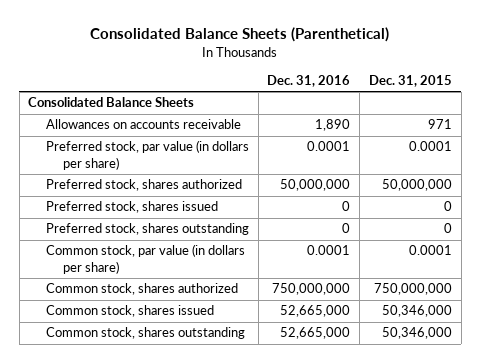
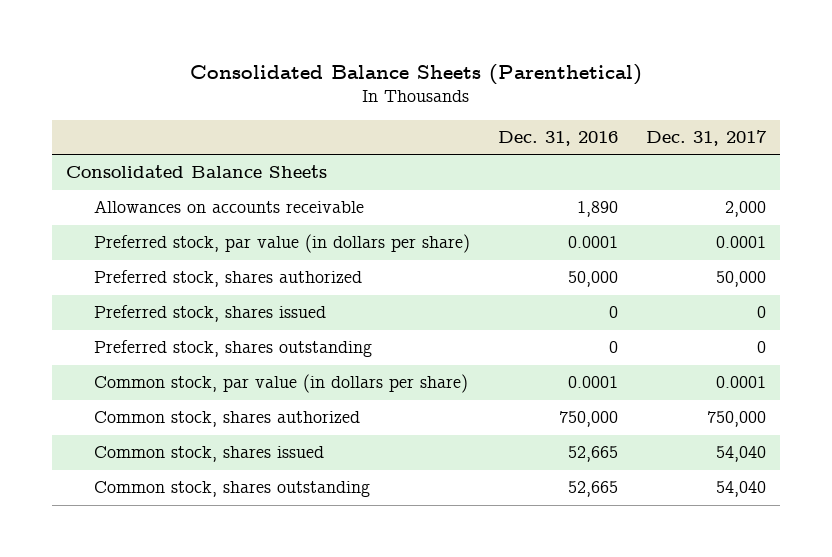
[368,75,452,88] Dec. 31, 2015 -> none
none -> [645,129,767,146] Dec. 31, 2017
[280,179,351,192] 50,000,000 -> [567,271,618,288] 50,000
[272,283,351,296] 750,000,000 -> [558,411,618,428] 750,000
[280,305,351,318] 52,665,000 -> [567,446,618,463] 52,665
[280,327,351,340] 52,665,000 -> [567,481,618,498] 52,665

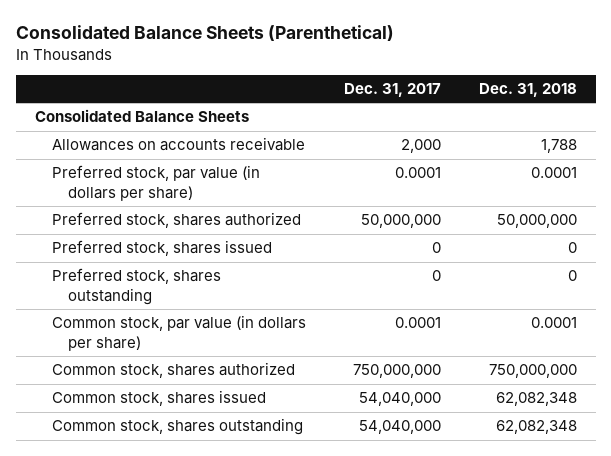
[497,130,618,146] Dec. 31, 2016 -> none
none -> [478,83,577,98] Dec. 31, 2018
[715,271,766,288] 50,000 -> [360,214,441,229] 50,000,000
[706,411,766,428] 750,000 -> [352,364,441,379] 750,000,000
[715,446,766,463] 54,040 -> [358,392,441,407] 54,040,000
[715,481,766,498] 54,040 -> [358,420,441,435] 54,040,000

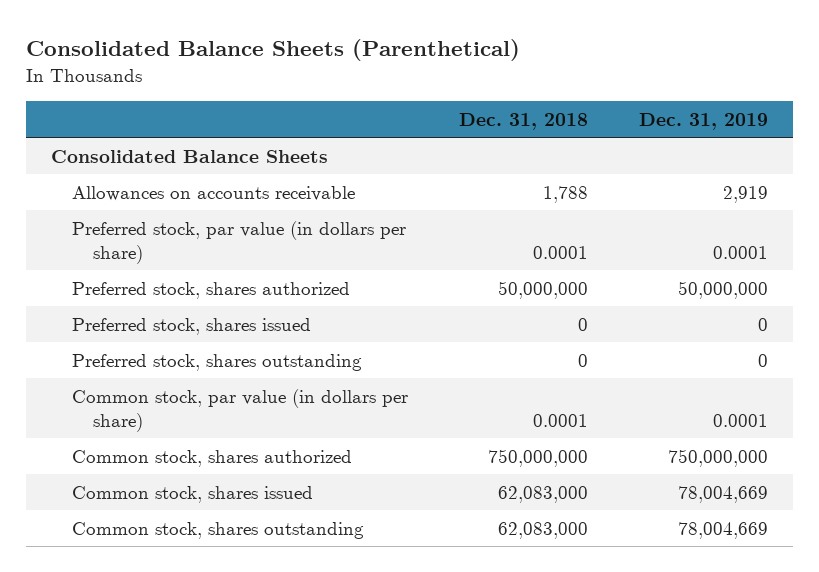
[343,83,441,98] Dec. 31, 2017 -> none
none -> [638,112,768,130] Dec. 31, 2019
[495,392,577,407] 62,082,348 -> [497,485,588,503] 62,083,000
[495,420,577,435] 62,082,348 -> [497,521,588,539] 62,083,000

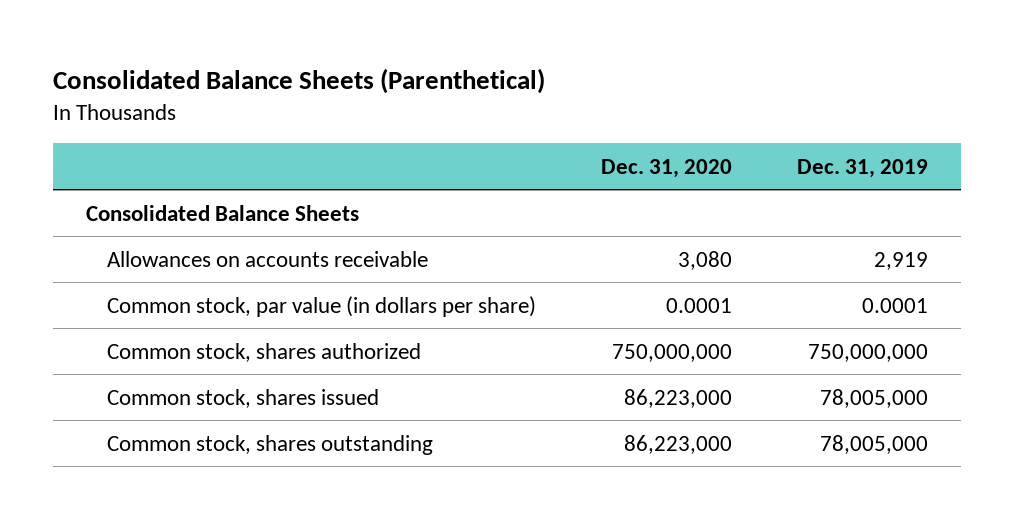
[458,112,588,130] Dec. 31, 2018 -> none
none -> [600,158,732,178] Dec. 31, 2020
[72,220,407,264] Preferred stock, par value (in dollars per share) -> none
[72,281,351,299] Preferred stock, shares authorized -> none
[72,317,312,335] Preferred stock, shares issued -> none
[72,353,363,371] Preferred stock, shares outstanding -> none
[677,485,768,503] 78,004,669 -> [820,388,929,408] 78,005,000
[677,521,768,539] 78,004,669 -> [820,434,929,454] 78,005,000

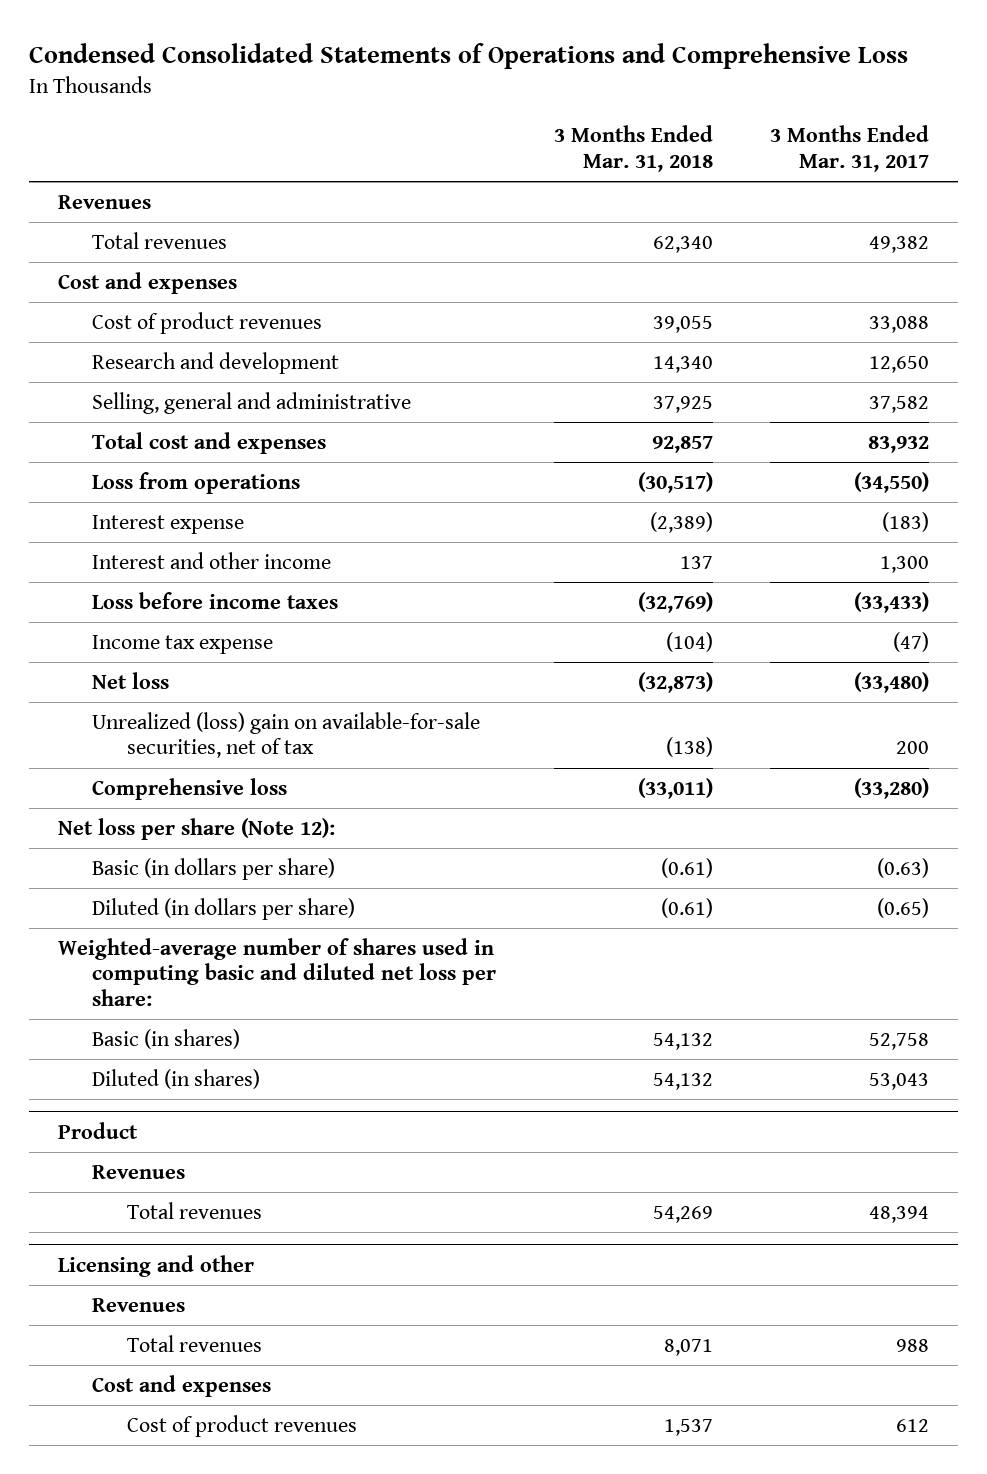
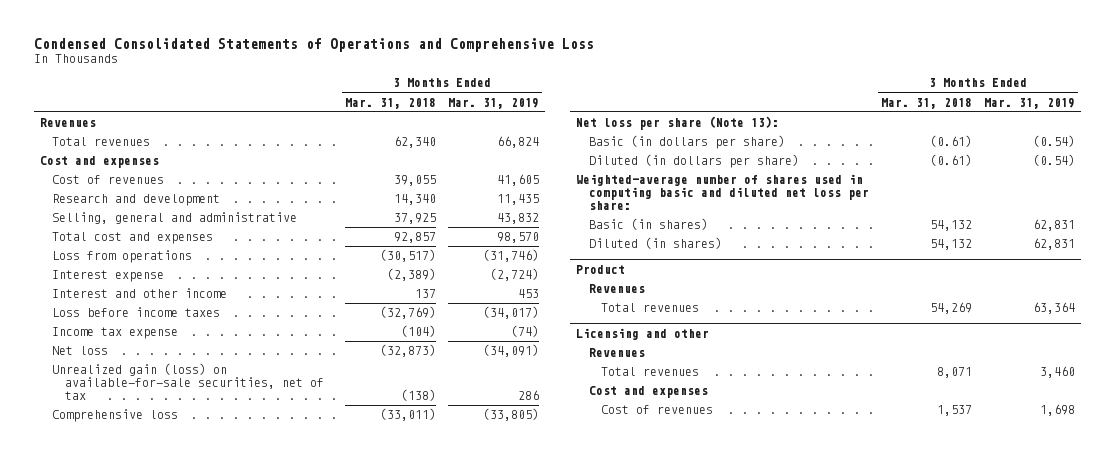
[770,125,930,172] 3 Months Ended Mar. 31, 2017 -> none
none -> [447,97,539,109] Mar. 31, 2019
[92,311,323,334] Cost of product revenues -> [52,175,165,185] Cost of revenues
[92,711,481,759] Unrealized (loss) gain on available-for-sale securities, net of tax -> [52,363,324,401] Unrealized gain (loss) on available-for-sale securities, net of tax
[57,817,335,840] Net loss per share (Note 12): -> [576,116,780,131] Net loss per share (Note 13):
[126,1414,357,1437] Cost of product revenues -> [601,405,714,415] Cost of revenues

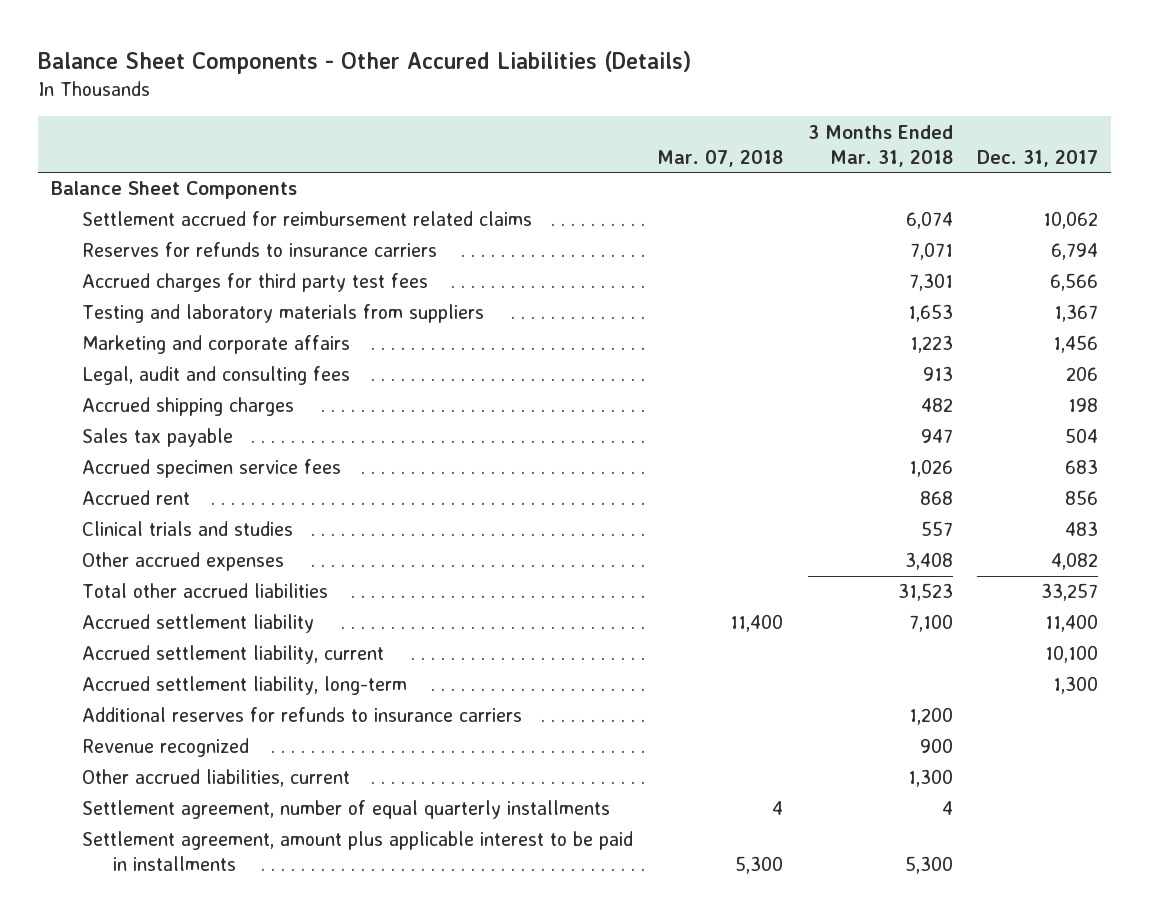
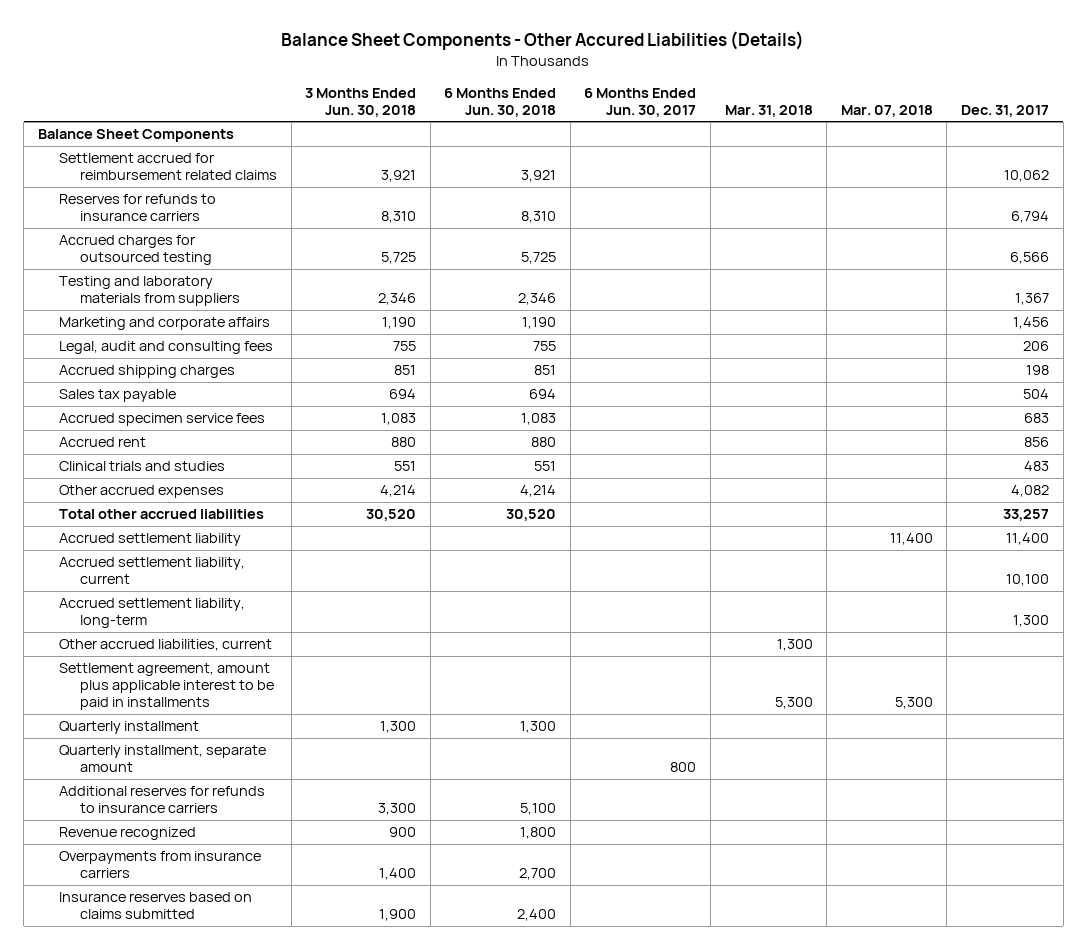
[807,124,953,167] 3 Months Ended Mar. 31, 2018 -> none
none -> [305,87,417,117] 3 Months Ended Jun. 30, 2018
none -> [444,87,557,117] 6 Months Ended Jun. 30, 2018
none -> [584,87,697,117] 6 Months Ended Jun. 30, 2017
none -> [724,104,813,117] Mar. 31, 2018
[81,273,428,293] Accrued charges for third party test fees -> [58,235,212,266] Accrued charges for outsourced testing
[81,800,610,820] Settlement agreement, number of equal quarterly installments -> none
none -> [58,721,199,735] Quarterly installment
none -> [58,745,266,773] Quarterly installment, separate amount
[81,707,522,723] Additional reserves for refunds to insurance carriers -> [58,786,265,814] Additional reserves for refunds to insurance carriers
[81,738,249,758] Revenue recognized -> [58,827,196,841] Revenue recognized
none -> [58,851,261,879] Overpayments from insurance carriers
none -> [58,892,252,920] Insurance reserves based on claims submitted

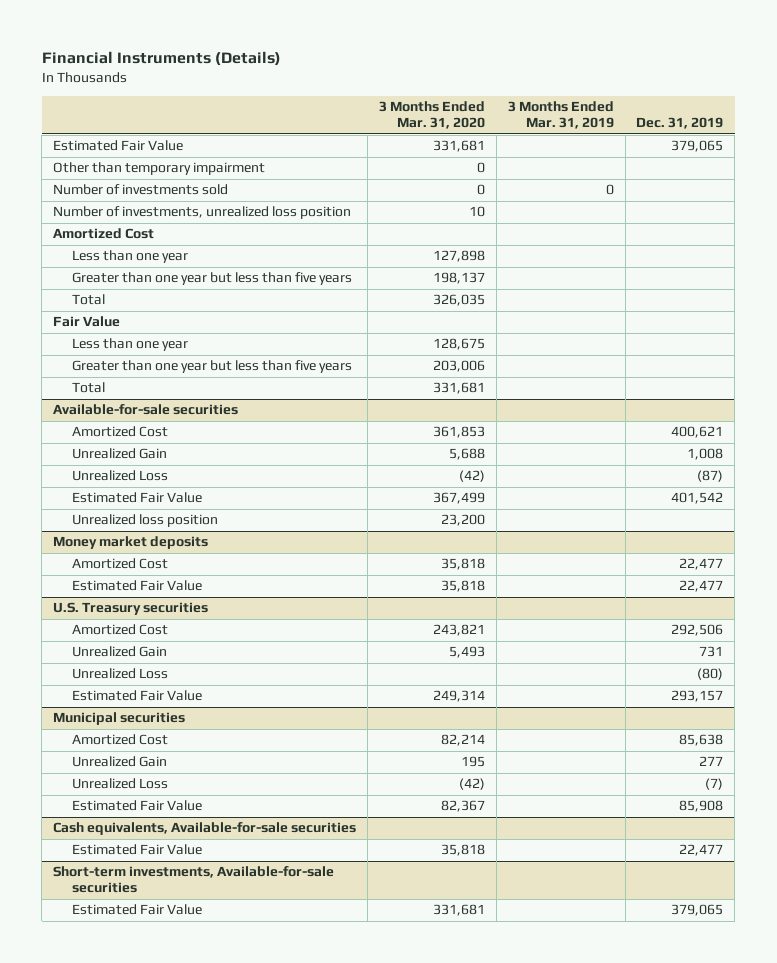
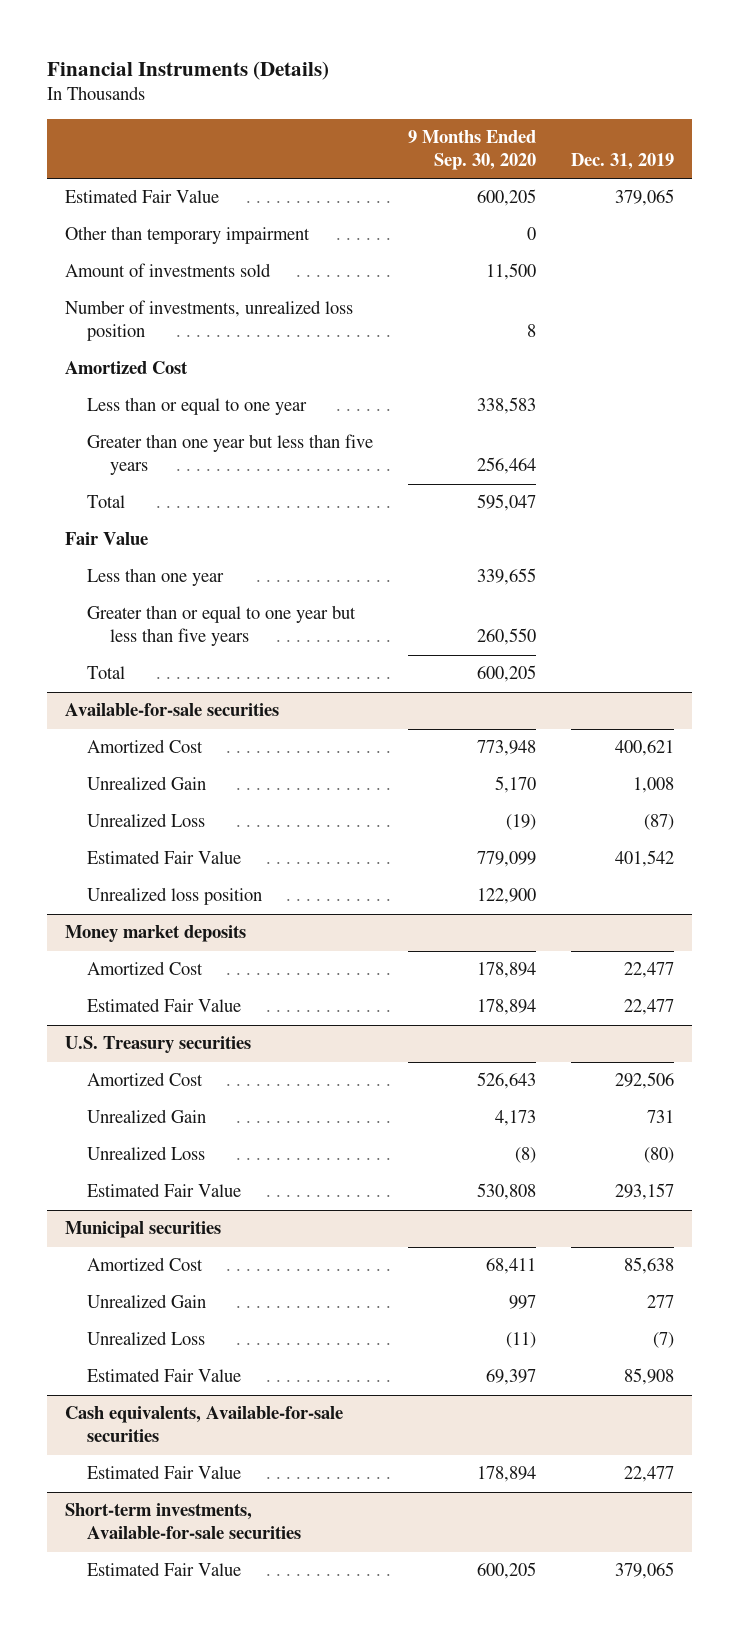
[378,101,485,130] 3 Months Ended Mar. 31, 2020 -> none
[507,101,614,130] 3 Months Ended Mar. 31, 2019 -> none
none -> [408,130,537,171] 9 Months Ended Sep. 30, 2020
[53,184,229,196] Number of investments sold -> [64,263,271,278] Amount of investments sold
[72,250,189,264] Less than one year -> [87,397,308,416] Less than or equal to one year
[72,360,353,374] Greater than one year but less than five years -> [87,605,357,647] Greater than or equal to one year but less than five years

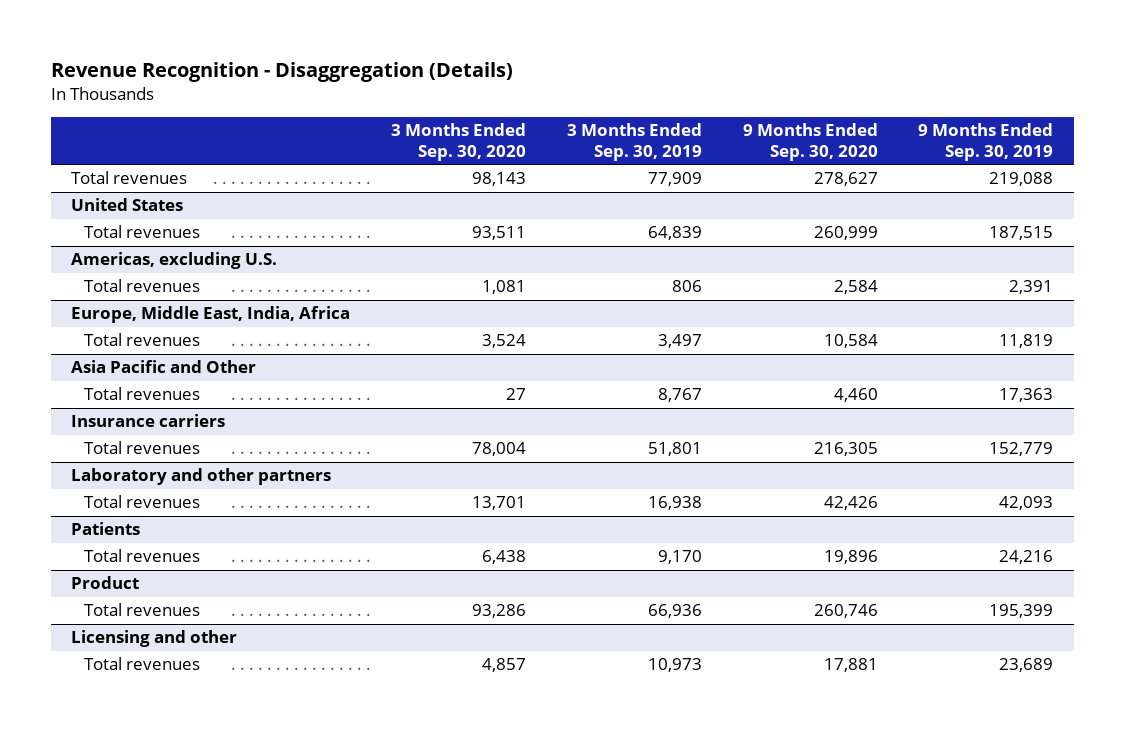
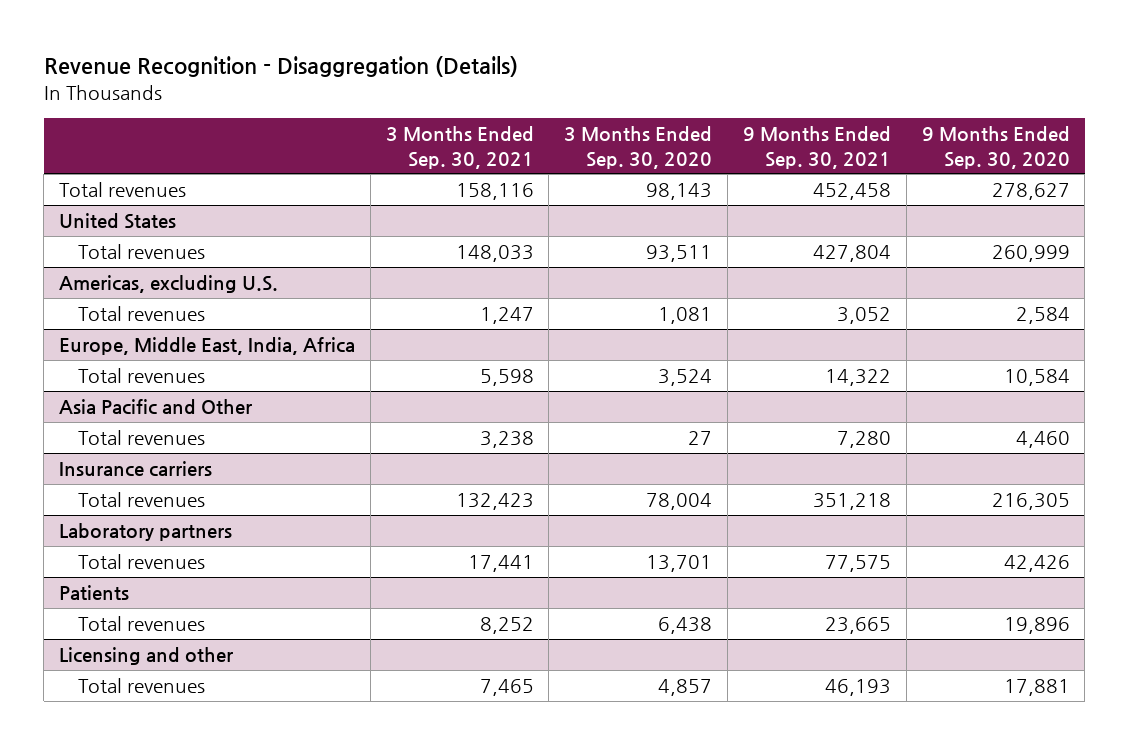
[566,123,702,161] 3 Months Ended Sep. 30, 2019 -> none
[918,123,1054,161] 9 Months Ended Sep. 30, 2019 -> none
none -> [385,126,534,169] 3 Months Ended Sep. 30, 2021
none -> [742,126,891,169] 9 Months Ended Sep. 30, 2021
[71,468,332,486] Laboratory and other partners -> [58,522,232,541] Laboratory partners
[71,576,140,590] Product -> none
[84,603,201,617] Total revenues -> none

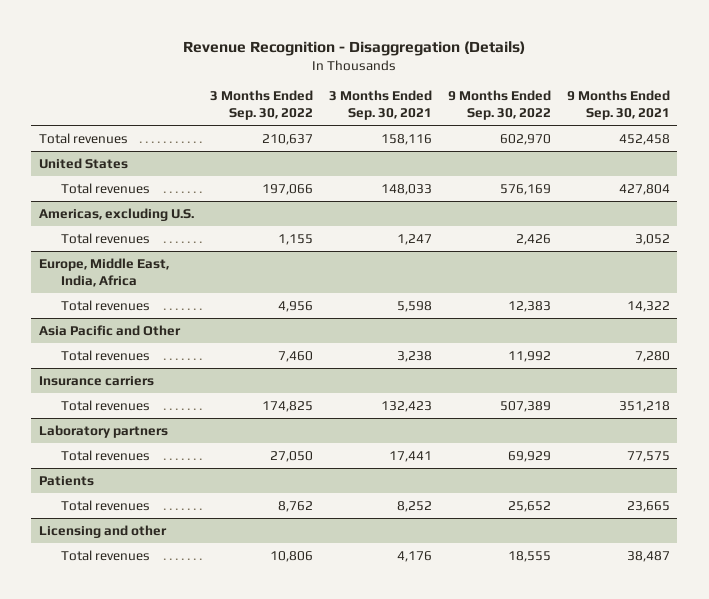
[564,126,713,169] 3 Months Ended Sep. 30, 2020 -> none
[921,126,1070,169] 9 Months Ended Sep. 30, 2020 -> none
none -> [210,90,314,121] 3 Months Ended Sep. 30, 2022
none -> [447,90,551,121] 9 Months Ended Sep. 30, 2022
[479,678,534,696] 7,465 -> [396,550,432,562] 4,176
[824,678,891,696] 46,193 -> [626,550,670,562] 38,487

